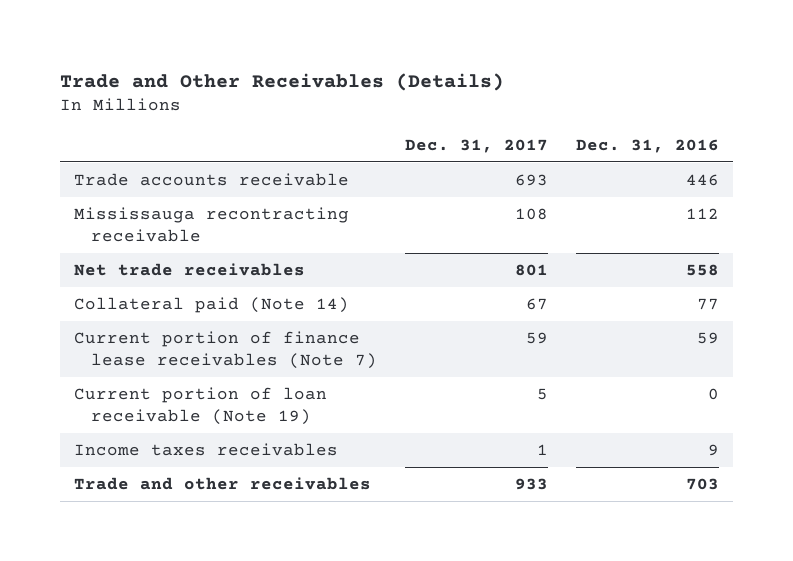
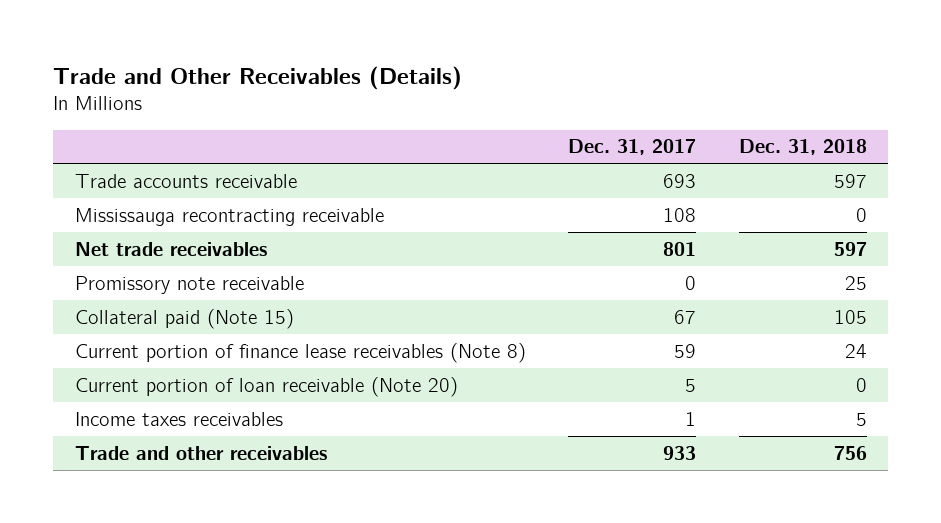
[575,138,719,153] Dec. 31, 2016 -> none
none -> [738,139,867,156] Dec. 31, 2018
none -> [74,275,304,294] Promissory note receivable
[73,297,349,314] Collateral paid (Note 14) -> [74,308,294,329] Collateral paid (Note 15)
[73,331,377,369] Current portion of finance lease receivables (Note 7) -> [74,342,526,363] Current portion of finance lease receivables (Note 8)
[73,387,327,425] Current portion of loan receivable (Note 19) -> [74,376,458,397] Current portion of loan receivable (Note 20)

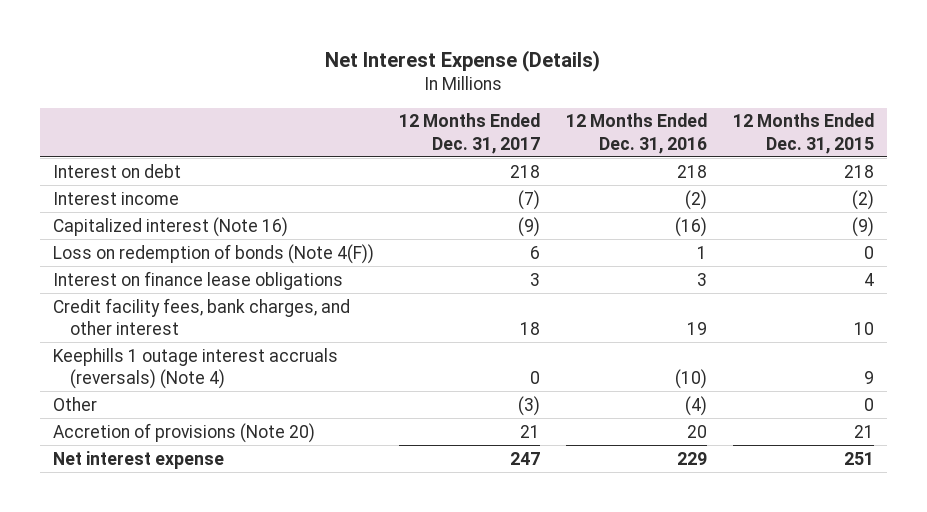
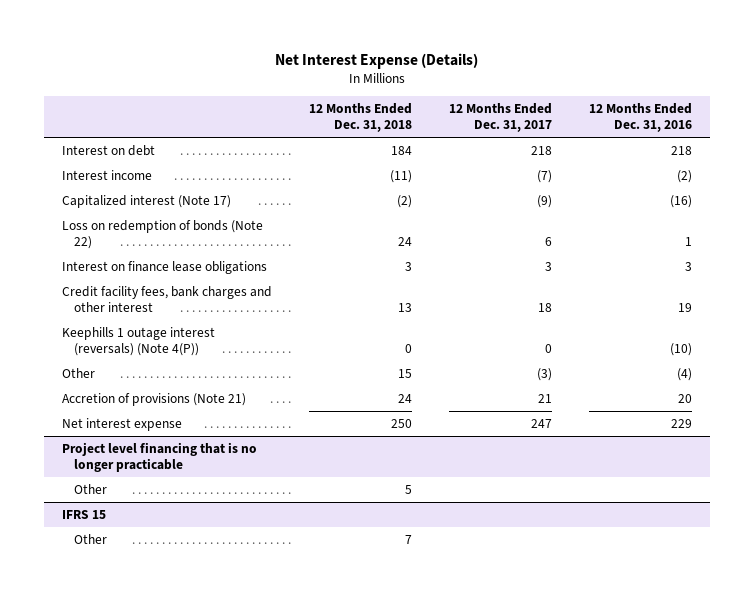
[732,113,874,154] 12 Months Ended Dec. 31, 2015 -> none
none -> [309,103,413,132] 12 Months Ended Dec. 31, 2018
[52,216,288,237] Capitalized interest (Note 16) -> [62,195,232,209] Capitalized interest (Note 17)
[52,243,374,264] Loss on redemption of bonds (Note 4(F)) -> [62,220,264,249] Loss on redemption of bonds (Note 22)
[52,297,350,335] Credit facility fees, bank charges, and other interest -> [62,286,273,312] Credit facility fees, bank charges and other interest
[52,347,338,389] Keephills 1 outage interest accruals (reversals) (Note 4) -> [62,327,216,356] Keephills 1 outage interest (reversals) (Note 4(P))
[52,422,315,443] Accretion of provisions (Note 20) -> [62,393,247,407] Accretion of provisions (Note 21)
none -> [62,442,258,472] Project level financing that is no longer practicable
none -> [74,484,108,495] Other
none -> [62,510,107,520] IFRS 15
none -> [74,534,108,545] Other

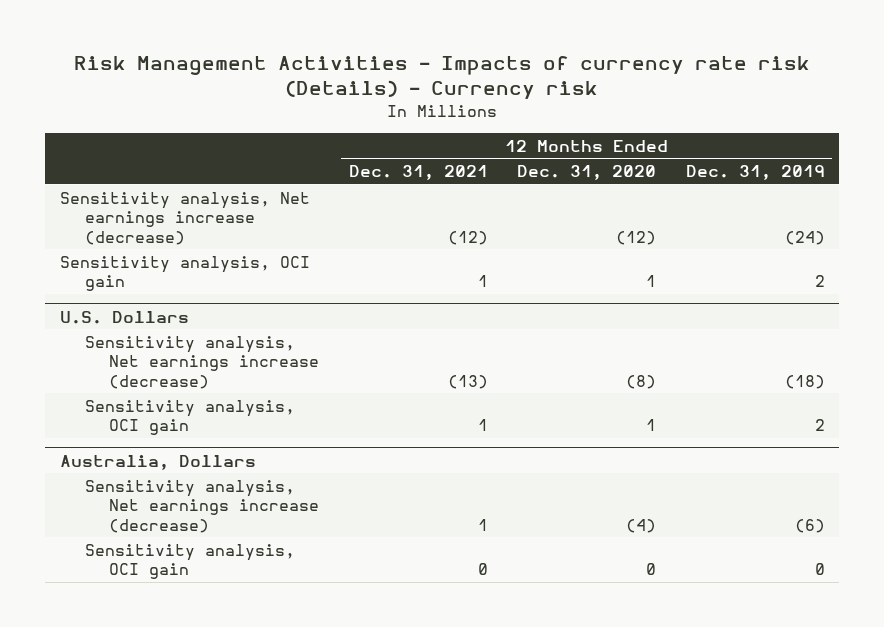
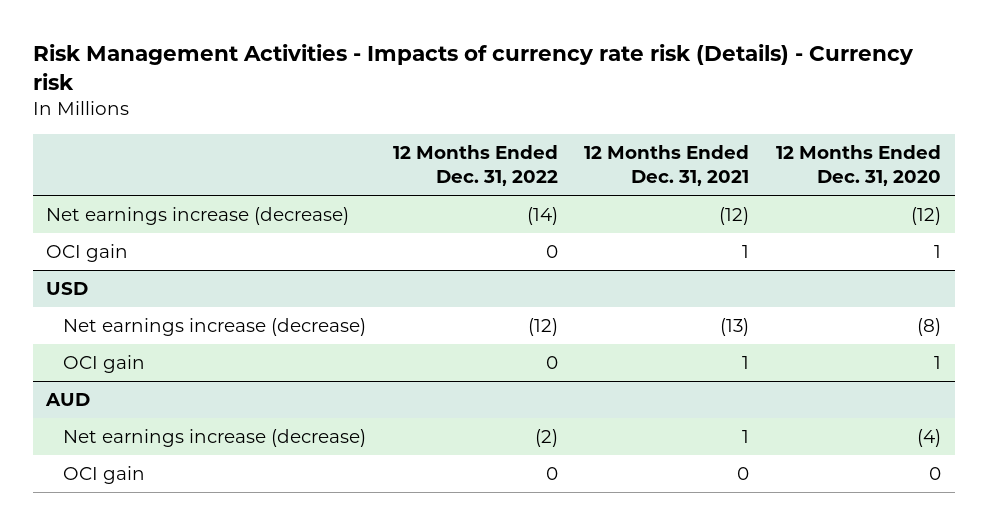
[685,164,825,180] Dec. 31, 2019 -> none
none -> [392,144,558,187] 12 Months Ended Dec. 31, 2022
[59,191,310,245] Sensitivity analysis, Net earnings increase (decrease) -> [46,206,350,225] Net earnings increase (decrease)
[59,255,310,292] Sensitivity analysis, OCI gain -> [46,243,129,262] OCI gain
[59,310,189,324] U.S. Dollars -> [46,281,89,295] USD
[84,335,320,389] Sensitivity analysis, Net earnings increase (decrease) -> [62,317,366,336] Net earnings increase (decrease)
[84,399,295,436] Sensitivity analysis, OCI gain -> [62,354,145,373] OCI gain
[59,454,256,470] Australia, Dollars -> [45,392,91,406] AUD
[84,479,320,533] Sensitivity analysis, Net earnings increase (decrease) -> [62,428,366,447] Net earnings increase (decrease)
[84,543,295,580] Sensitivity analysis, OCI gain -> [62,465,145,484] OCI gain

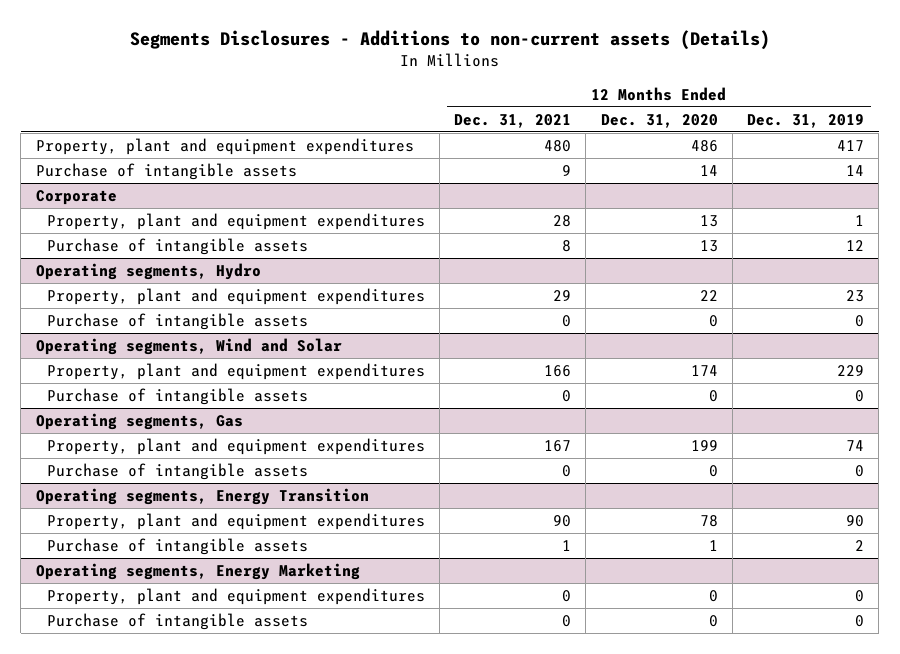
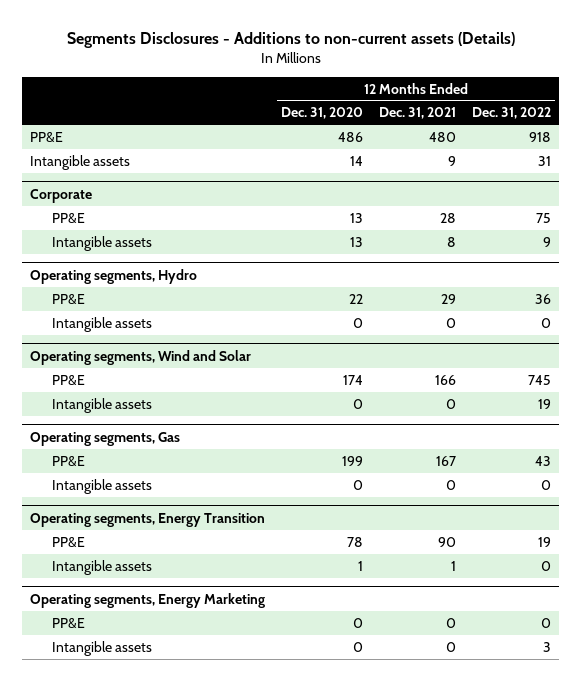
[747,113,865,128] Dec. 31, 2019 -> none
none -> [472,107,552,120] Dec. 31, 2022
[35,138,414,156] Property, plant and equipment expenditures -> [30,131,64,142] PP&E
[35,163,297,181] Purchase of intangible assets -> [30,154,131,170] Intangible assets
[46,213,425,231] Property, plant and equipment expenditures -> [52,212,86,223] PP&E
[46,238,308,256] Purchase of intangible assets -> [52,235,153,251] Intangible assets
[46,288,425,306] Property, plant and equipment expenditures -> [52,293,86,304] PP&E
[46,313,308,331] Purchase of intangible assets -> [52,316,153,332] Intangible assets
[46,363,425,381] Property, plant and equipment expenditures -> [52,374,86,385] PP&E
[46,388,308,406] Purchase of intangible assets -> [52,397,153,413] Intangible assets
[46,438,425,456] Property, plant and equipment expenditures -> [52,455,86,466] PP&E
[46,463,308,481] Purchase of intangible assets -> [52,478,153,494] Intangible assets
[46,513,425,531] Property, plant and equipment expenditures -> [52,536,86,547] PP&E
[46,538,308,556] Purchase of intangible assets -> [52,559,153,575] Intangible assets
[46,588,425,606] Property, plant and equipment expenditures -> [52,617,86,628] PP&E
[46,613,308,631] Purchase of intangible assets -> [52,640,153,656] Intangible assets

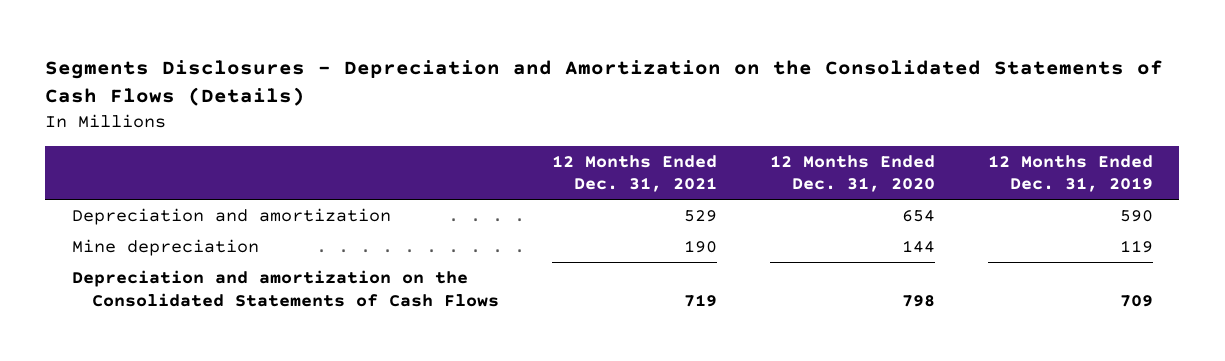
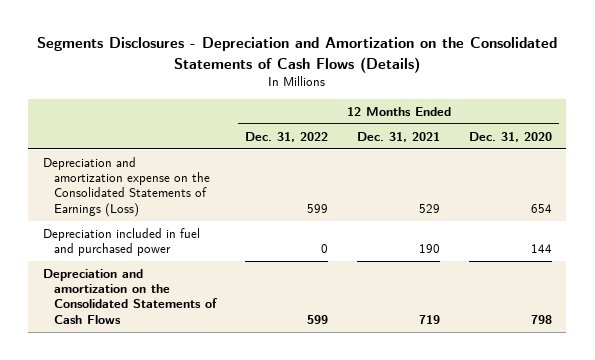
[987,154,1153,193] 12 Months Ended Dec. 31, 2019 -> none
none -> [245,131,329,142] Dec. 31, 2022
[71,207,391,225] Depreciation and amortization -> [42,156,211,217] Depreciation and amortization expense on the Consolidated Statements of Earnings (Loss)
[71,238,259,256] Mine depreciation -> [42,227,200,257] Depreciation included in fuel and purchased power

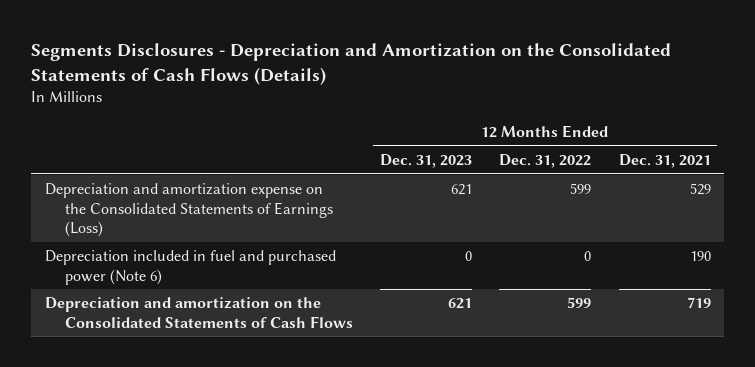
[468,131,552,142] Dec. 31, 2020 -> none
none -> [379,154,472,169] Dec. 31, 2023
[42,227,200,257] Depreciation included in fuel and purchased power -> [44,250,336,285] Depreciation included in fuel and purchased power (Note 6)

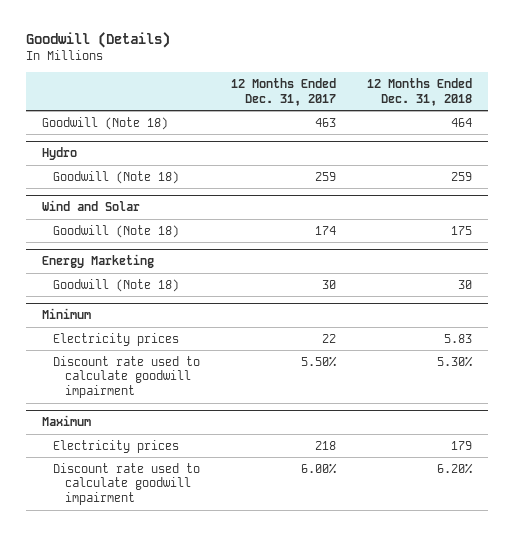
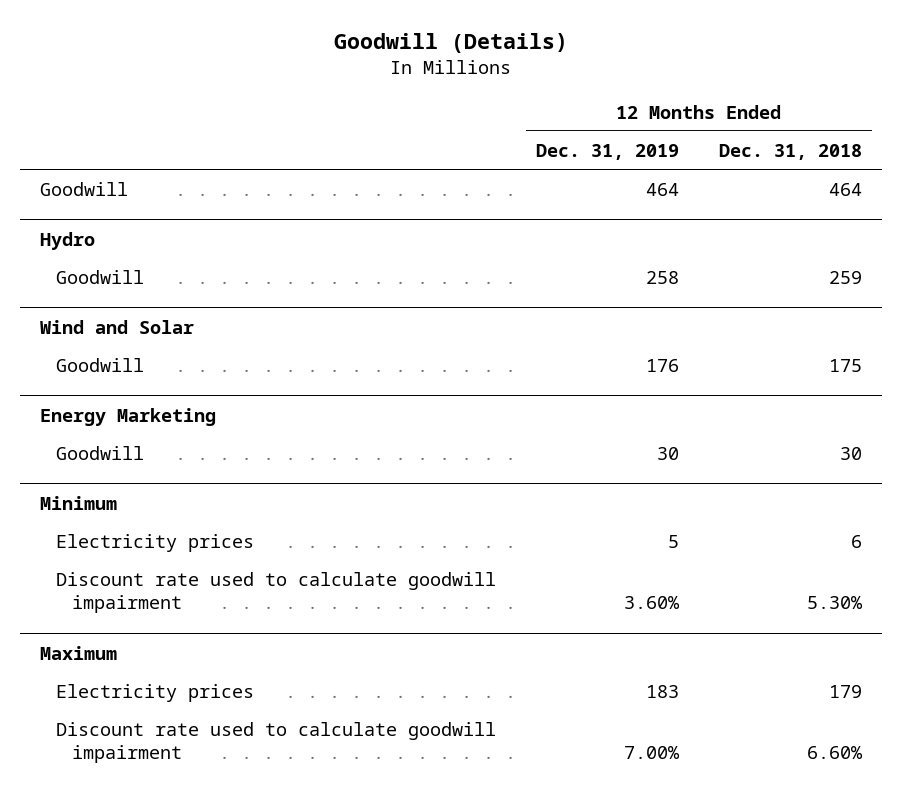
[231,77,337,106] 12 Months Ended Dec. 31, 2017 -> none
none -> [535,143,679,160] Dec. 31, 2019
[41,116,168,130] Goodwill (Note 18) -> [39,181,128,196] Goodwill
[53,170,180,184] Goodwill (Note 18) -> [55,269,144,284] Goodwill
[53,224,180,238] Goodwill (Note 18) -> [55,357,144,372] Goodwill
[53,278,180,292] Goodwill (Note 18) -> [55,445,144,460] Goodwill
[444,333,473,343] 5.83 -> [850,534,862,548] 6
[437,462,474,474] 6.20% -> [806,746,863,760] 6.60%

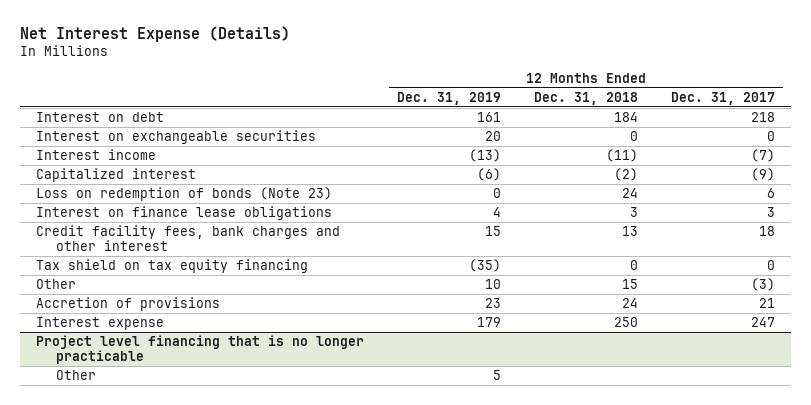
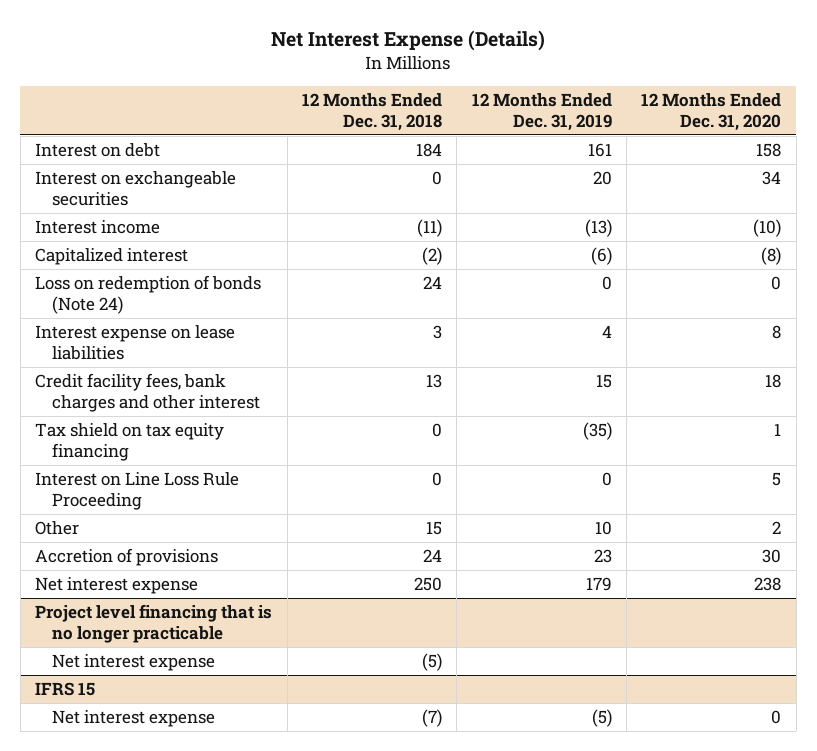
[670,91,775,105] Dec. 31, 2017 -> none
none -> [641,92,782,131] 12 Months Ended Dec. 31, 2020
[36,206,333,221] Interest on finance lease obligations -> none
[36,187,333,202] Loss on redemption of bonds (Note 23) -> [35,274,262,314] Loss on redemption of bonds (Note 24)
none -> [35,324,236,360] Interest expense on lease liabilities
none -> [35,471,240,510] Interest on Line Loss Rule Proceeding
[36,317,165,331] Interest expense -> [35,576,199,594] Net interest expense
[56,370,97,381] Other -> none
none -> [51,653,215,671] Net interest expense
none -> [35,681,96,696] IFRS 15
none -> [51,709,215,727] Net interest expense

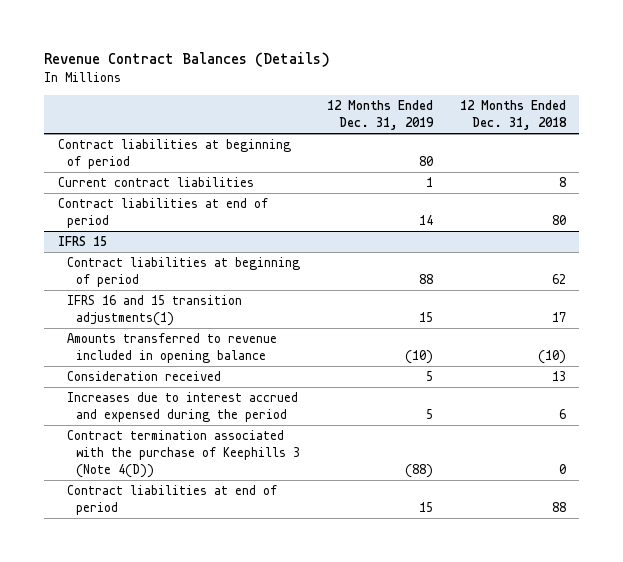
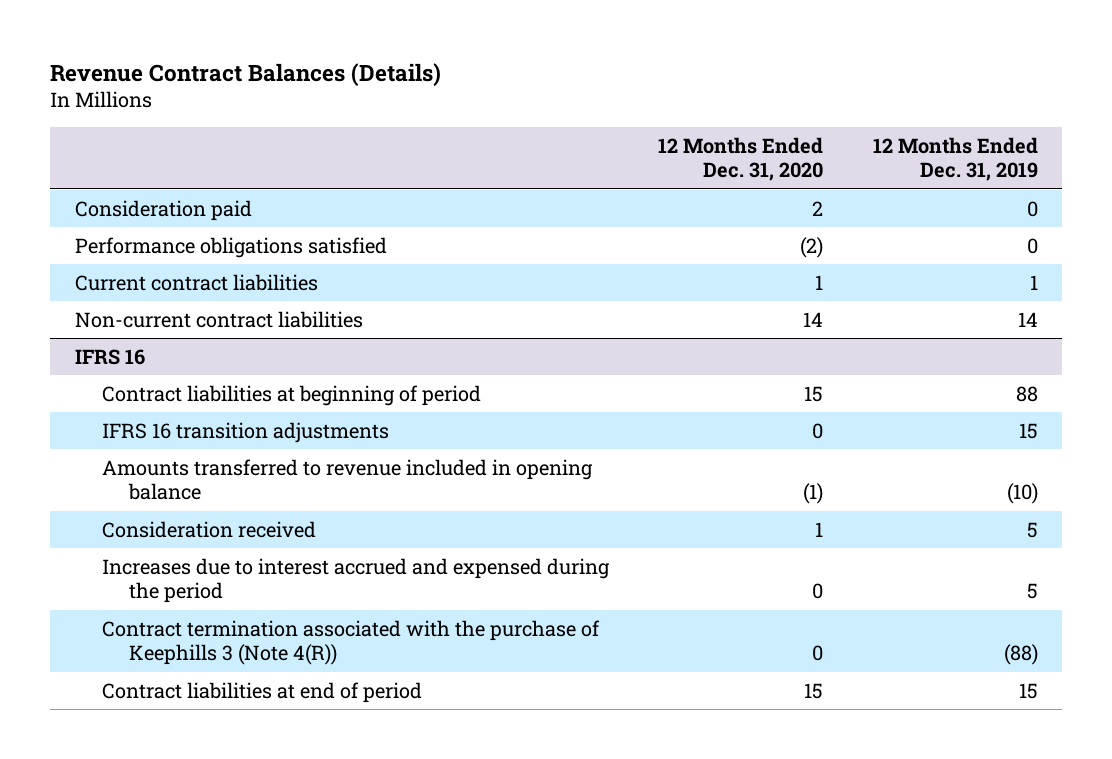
[459,100,567,131] 12 Months Ended Dec. 31, 2018 -> none
none -> [658,136,824,182] 12 Months Ended Dec. 31, 2020
[57,139,291,170] Contract liabilities at beginning of period -> none
none -> [74,199,252,221] Consideration paid
none -> [74,236,387,258] Performance obligations satisfied
[57,198,268,229] Contract liabilities at end of period -> none
[57,236,107,247] IFRS 15 -> none
none -> [74,310,363,328] Non-current contract liabilities
none -> [74,348,145,365] IFRS 16
[66,295,242,327] IFRS 16 and 15 transition adjustments(1) -> [101,421,389,443] IFRS 16 transition adjustments
[66,430,301,479] Contract termination associated with the purchase of Keephills 3 (Note 4(D)) -> [101,619,600,666] Contract termination associated with the purchase of Keephills 3 (Note 4(R))

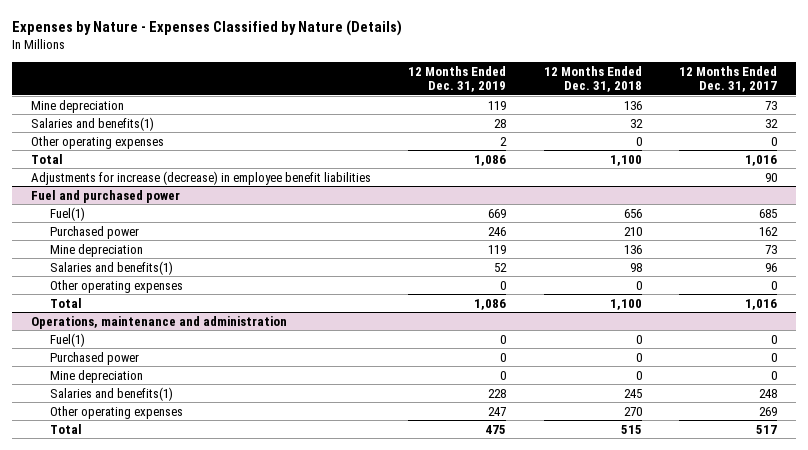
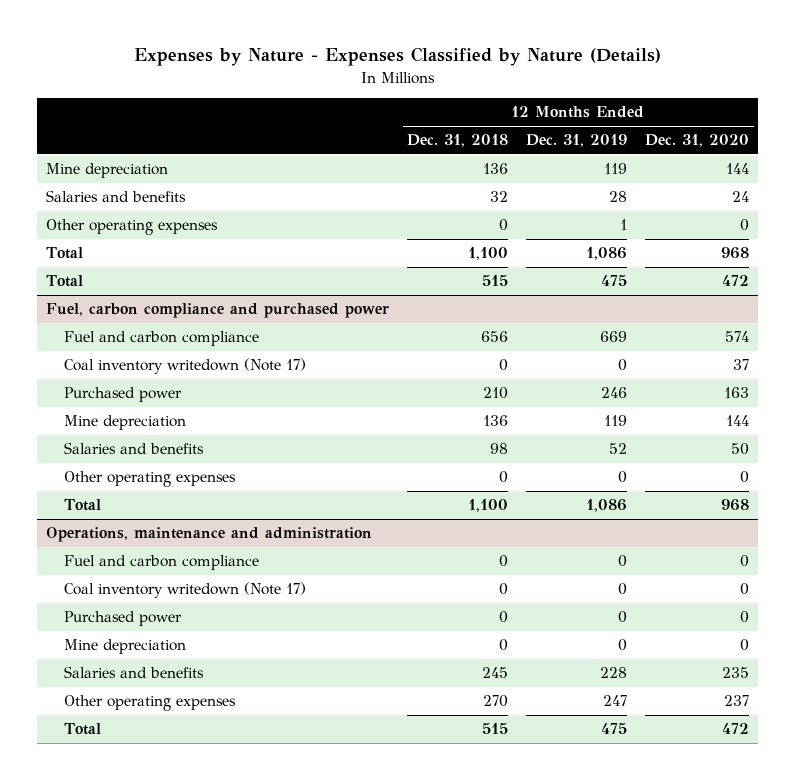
[679,65,778,93] 12 Months Ended Dec. 31, 2017 -> none
none -> [645,134,750,148] Dec. 31, 2020
[31,116,155,131] Salaries and benefits(1) -> [46,190,187,203] Salaries and benefits
[500,136,508,146] 2 -> [620,219,628,231] 1
[31,170,372,185] Adjustments for increase (decrease) in employee benefit liabilities -> none
none -> [46,275,84,288] Total
[31,189,181,203] Fuel and purchased power -> [46,303,390,319] Fuel, carbon compliance and purchased power
[50,206,86,221] Fuel(1) -> [64,331,260,347] Fuel and carbon compliance
none -> [64,358,307,375] Coal inventory writedown (Note 17)
[50,260,174,275] Salaries and benefits(1) -> [64,442,205,455] Salaries and benefits
[50,332,86,347] Fuel(1) -> [64,555,260,571] Fuel and carbon compliance
none -> [64,582,307,599] Coal inventory writedown (Note 17)
[50,386,174,401] Salaries and benefits(1) -> [64,666,205,679] Salaries and benefits

